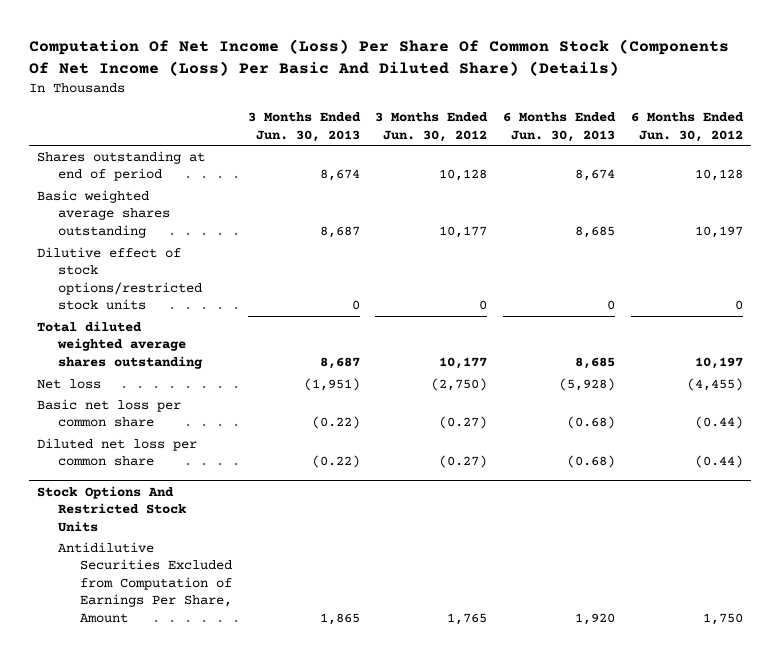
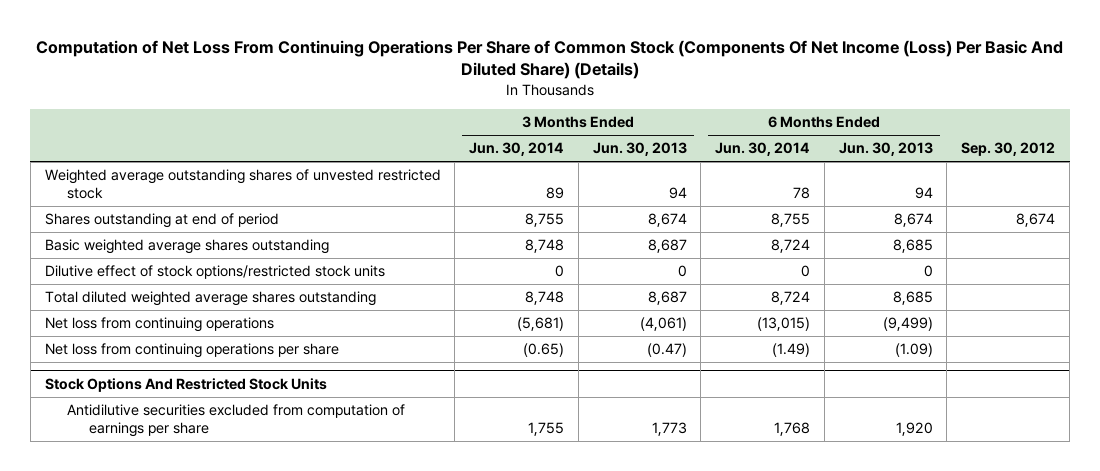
[28,38,729,76] Computation Of Net Income (Loss) Per Share Of Common Stock (Components Of Net Income (Loss) Per Basic And Diluted Share) (Details) -> [35,39,1063,80] Computation of Net Loss From Continuing Operations Per Share of Common Stock (Components Of Net Income (Loss) Per Basic And Diluted Share) (Details)
[375,111,489,142] 3 Months Ended Jun. 30, 2012 -> none
[630,111,744,142] 6 Months Ended Jun. 30, 2012 -> none
none -> [469,142,565,157] Jun. 30, 2014
none -> [715,142,811,157] Jun. 30, 2014
none -> [961,142,1056,157] Sep. 30, 2012
none -> [44,169,441,200] Weighted average outstanding shares of unvested restricted stock
[36,378,101,389] Net loss -> none
[36,398,181,428] Basic net loss per common share -> none
[36,437,197,467] Diluted net loss per common share -> none
none -> [44,317,274,333] Net loss from continuing operations
none -> [44,343,339,359] Net loss from continuing operations per share
[58,541,232,623] Antidilutive Securities Excluded from Computation of Earnings Per Share, Amount -> [66,404,405,438] Antidilutive securities excluded from computation of earnings per share
[319,612,360,625] 1,865 -> [651,422,687,437] 1,773

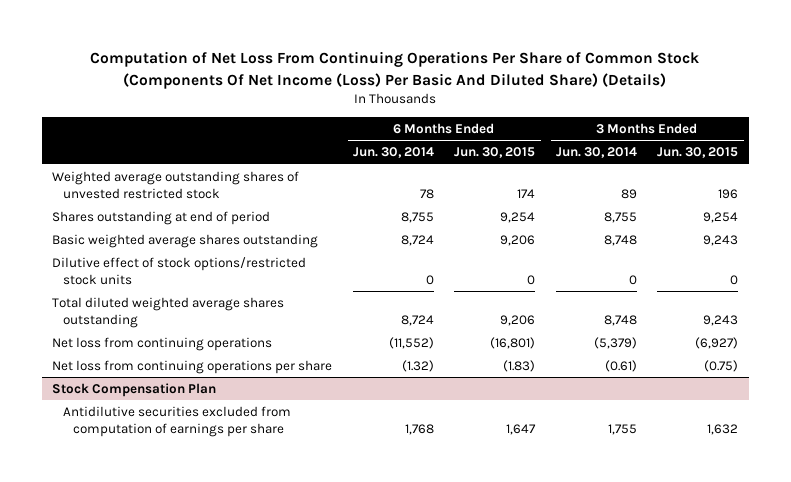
[592,142,687,157] Jun. 30, 2013 -> none
[838,142,933,157] Jun. 30, 2013 -> none
[961,142,1056,157] Sep. 30, 2012 -> none
none -> [454,147,536,159] Jun. 30, 2015
none -> [657,147,739,159] Jun. 30, 2015
[44,378,327,393] Stock Options And Restricted Stock Units -> none
[517,317,565,332] (5,681) -> [593,337,637,350] (5,379)
[757,317,811,332] (13,015) -> [388,337,434,350] (11,552)
[523,343,565,358] (0.65) -> [604,360,637,373] (0.61)
[772,343,811,358] (1.49) -> [401,360,434,373] (1.32)
none -> [52,383,217,398] Stock Compensation Plan

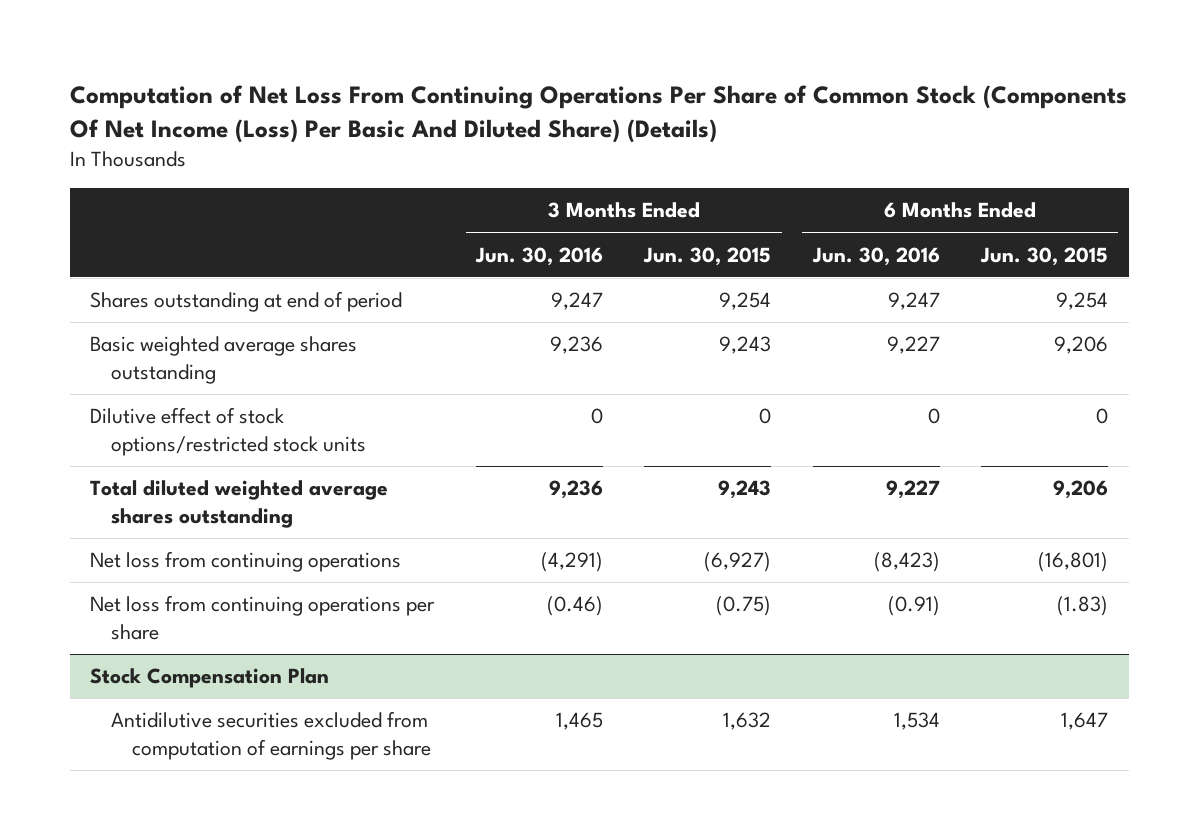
[352,147,434,159] Jun. 30, 2014 -> none
[555,147,637,159] Jun. 30, 2014 -> none
none -> [474,246,603,266] Jun. 30, 2016
none -> [811,246,940,266] Jun. 30, 2016
[52,171,300,200] Weighted average outstanding shares of unvested restricted stock -> none

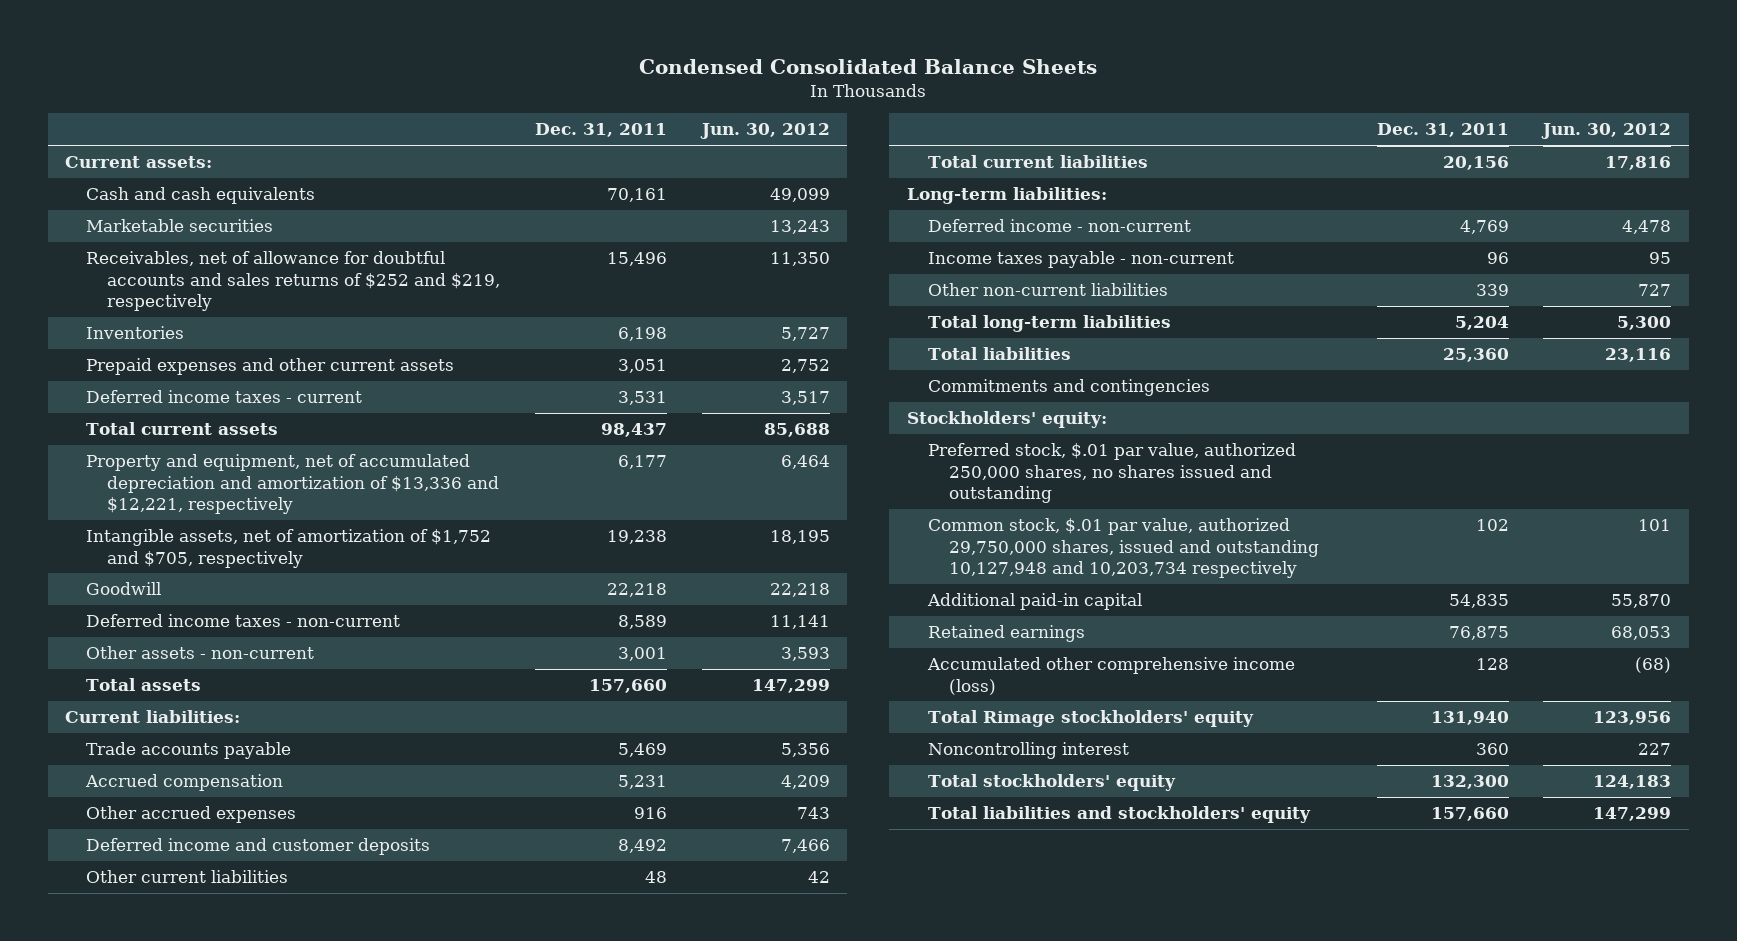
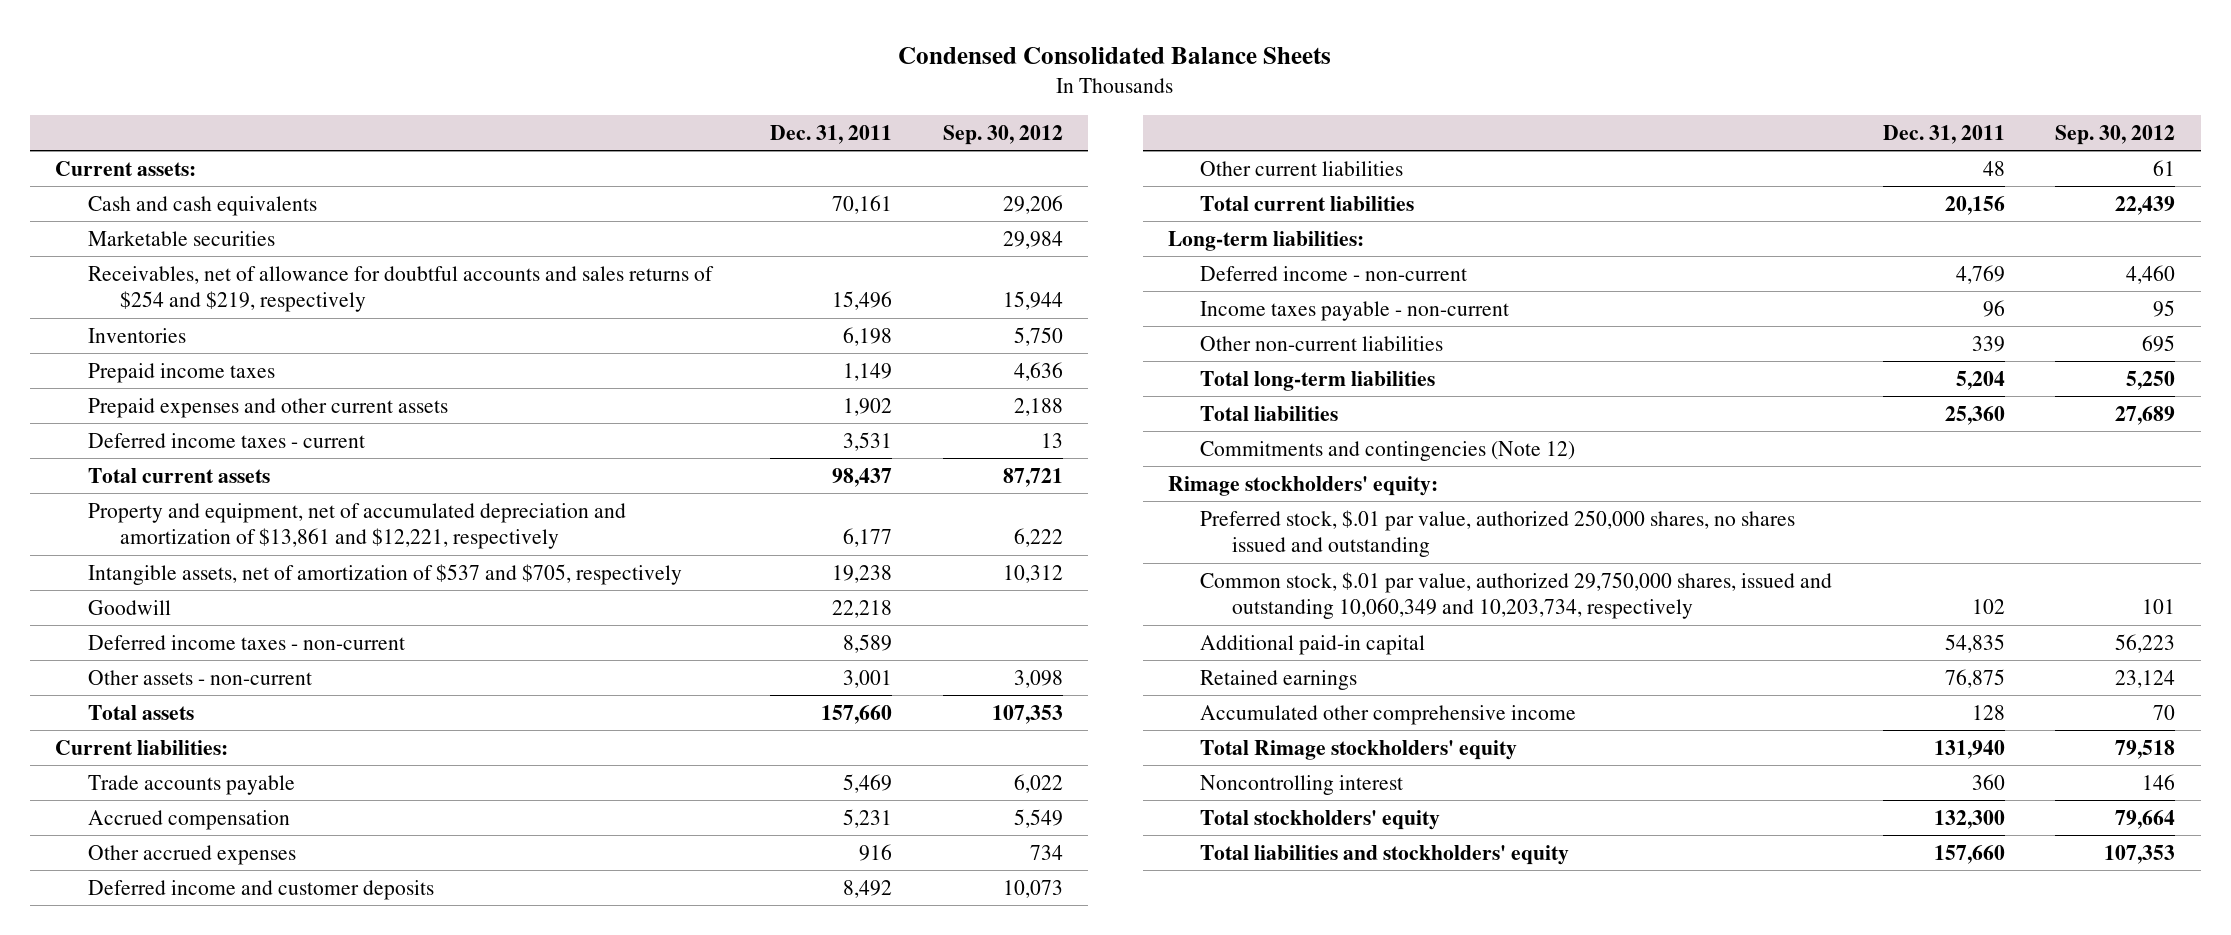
[699,123,830,140] Jun. 30, 2012 -> none
none -> [942,124,1063,145] Sep. 30, 2012
[86,250,501,312] Receivables, net of allowance for doubtful accounts and sales returns of $252 and $219, respectively -> [87,265,714,313] Receivables, net of allowance for doubtful accounts and sales returns of $254 and $219, respectively
none -> [87,362,275,383] Prepaid income taxes
[618,358,668,373] 3,051 -> [843,397,893,416] 1,902
[86,453,500,515] Property and equipment, net of accumulated depreciation and amortization of $13,336 and $12,221, respectively -> [87,502,626,550] Property and equipment, net of accumulated depreciation and amortization of $13,861 and $12,221, respectively
[86,528,492,568] Intangible assets, net of amortization of $1,752 and $705, respectively -> [87,563,682,585] Intangible assets, net of amortization of $537 and $705, respectively
[927,378,1210,396] Commitments and contingencies -> [1199,440,1575,461] Commitments and contingencies (Note 12)
[906,410,1107,428] Stockholders' equity: -> [1167,475,1438,496] Rimage stockholders' equity:
[927,517,1319,579] Common stock, $.01 par value, authorized 29,750,000 shares, issued and outstanding 10,127,948 and 10,203,734 respectively -> [1199,571,1832,620] Common stock, $.01 par value, authorized 29,750,000 shares, issued and outstanding 10,060,349 and 10,203,734, respectively
[926,656,1295,695] Accumulated other comprehensive income (loss) -> [1199,704,1576,725] Accumulated other comprehensive income

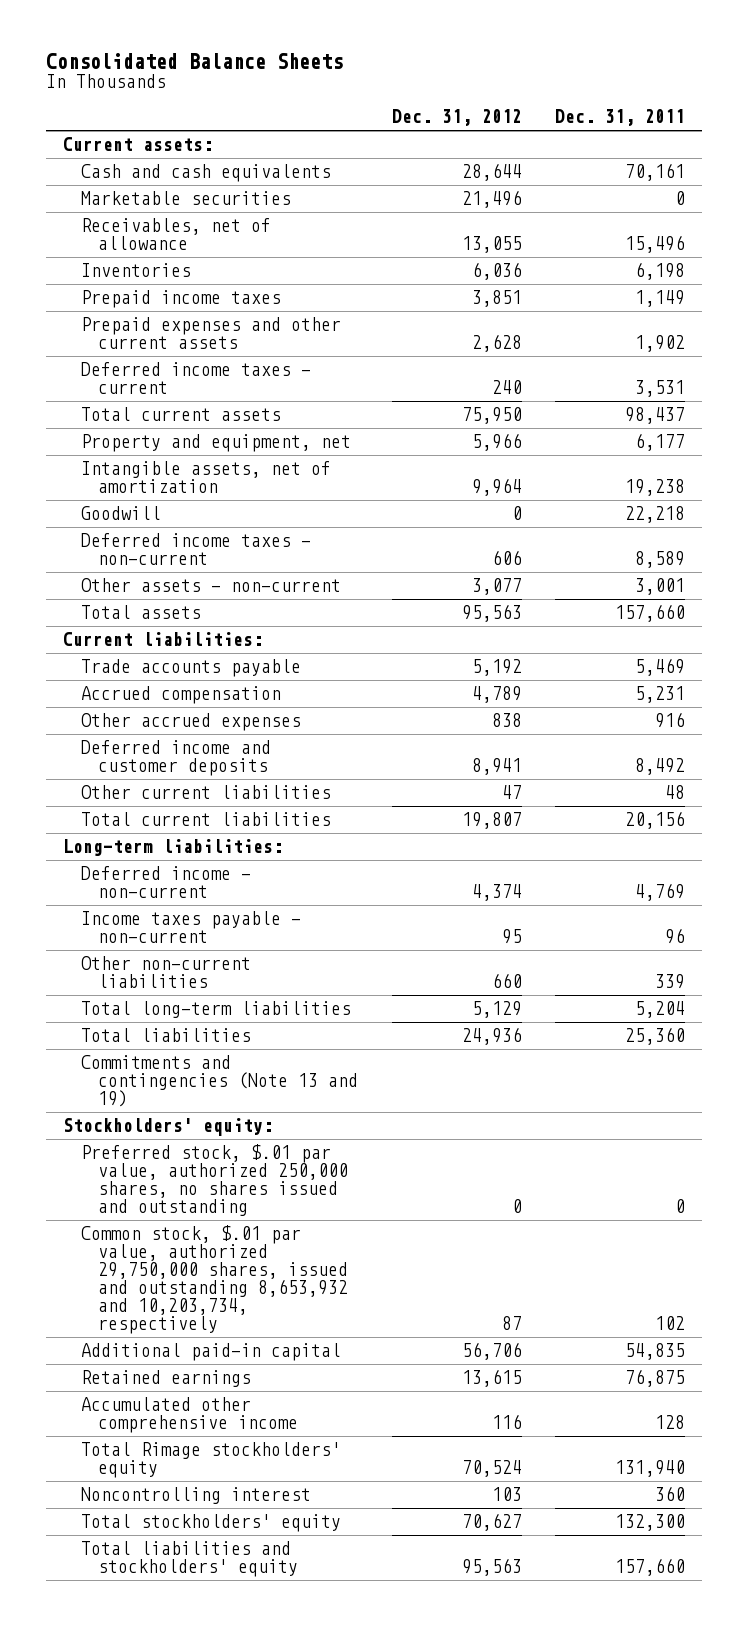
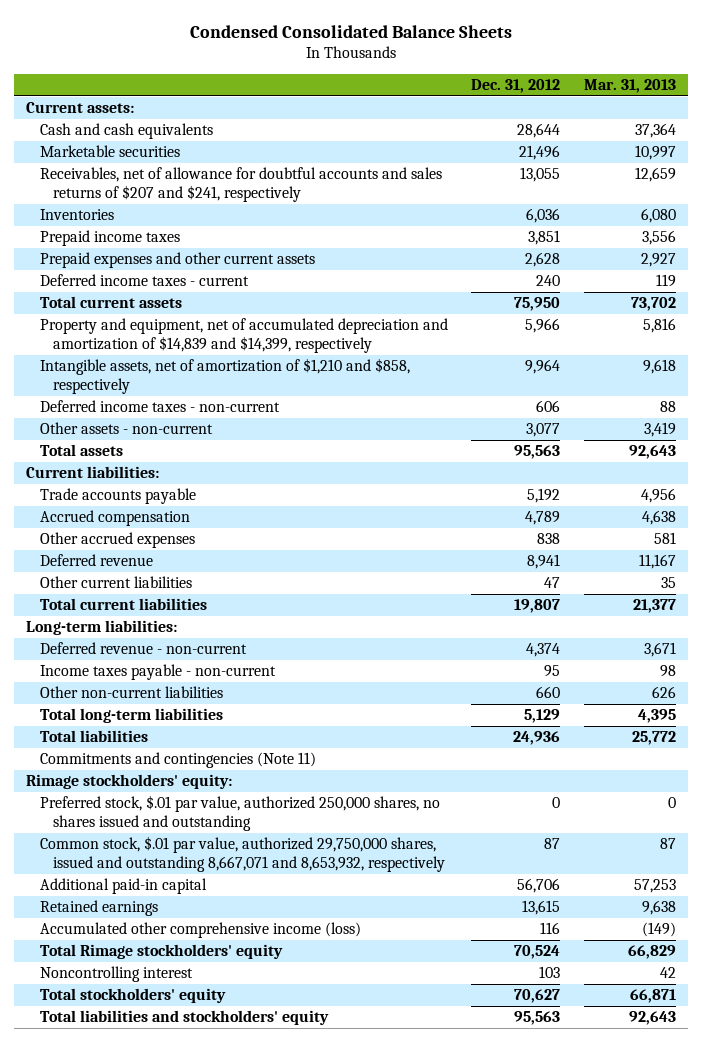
[46,52,344,69] Consolidated Balance Sheets -> [189,24,512,38] Condensed Consolidated Balance Sheets
[555,109,686,127] Dec. 31, 2011 -> none
none -> [583,78,676,93] Mar. 31, 2013
[80,218,271,251] Receivables, net of allowance -> [39,167,442,202] Receivables, net of allowance for doubtful accounts and sales returns of $207 and $241, respectively
[80,506,161,521] Goodwill -> none
[80,434,351,453] Property and equipment, net -> [39,318,448,353] Property and equipment, net of accumulated depreciation and amortization of $14,839 and $14,399, respectively
[80,461,331,494] Intangible assets, net of amortization -> [39,358,410,394] Intangible assets, net of amortization of $1,210 and $858, respectively
[80,740,271,777] Deferred income and customer deposits -> [39,554,153,567] Deferred revenue
[80,866,251,899] Deferred income - non-current -> [39,642,247,655] Deferred revenue - non-current
[80,1055,359,1108] Commitments and contingencies (Note 13 and 19) -> [39,752,316,769] Commitments and contingencies (Note 11)
[62,1118,273,1137] Stockholders' equity: -> [25,774,232,790] Rimage stockholders' equity:
[80,1225,349,1335] Common stock, $.01 par value, authorized 29,750,000 shares, issued and outstanding 8,653,932 and 10,203,734, respectively -> [39,836,446,872] Common stock, $.01 par value, authorized 29,750,000 shares, issued and outstanding 8,667,071 and 8,653,932, respectively
[80,1397,299,1434] Accumulated other comprehensive income -> [39,922,361,939] Accumulated other comprehensive income (loss)

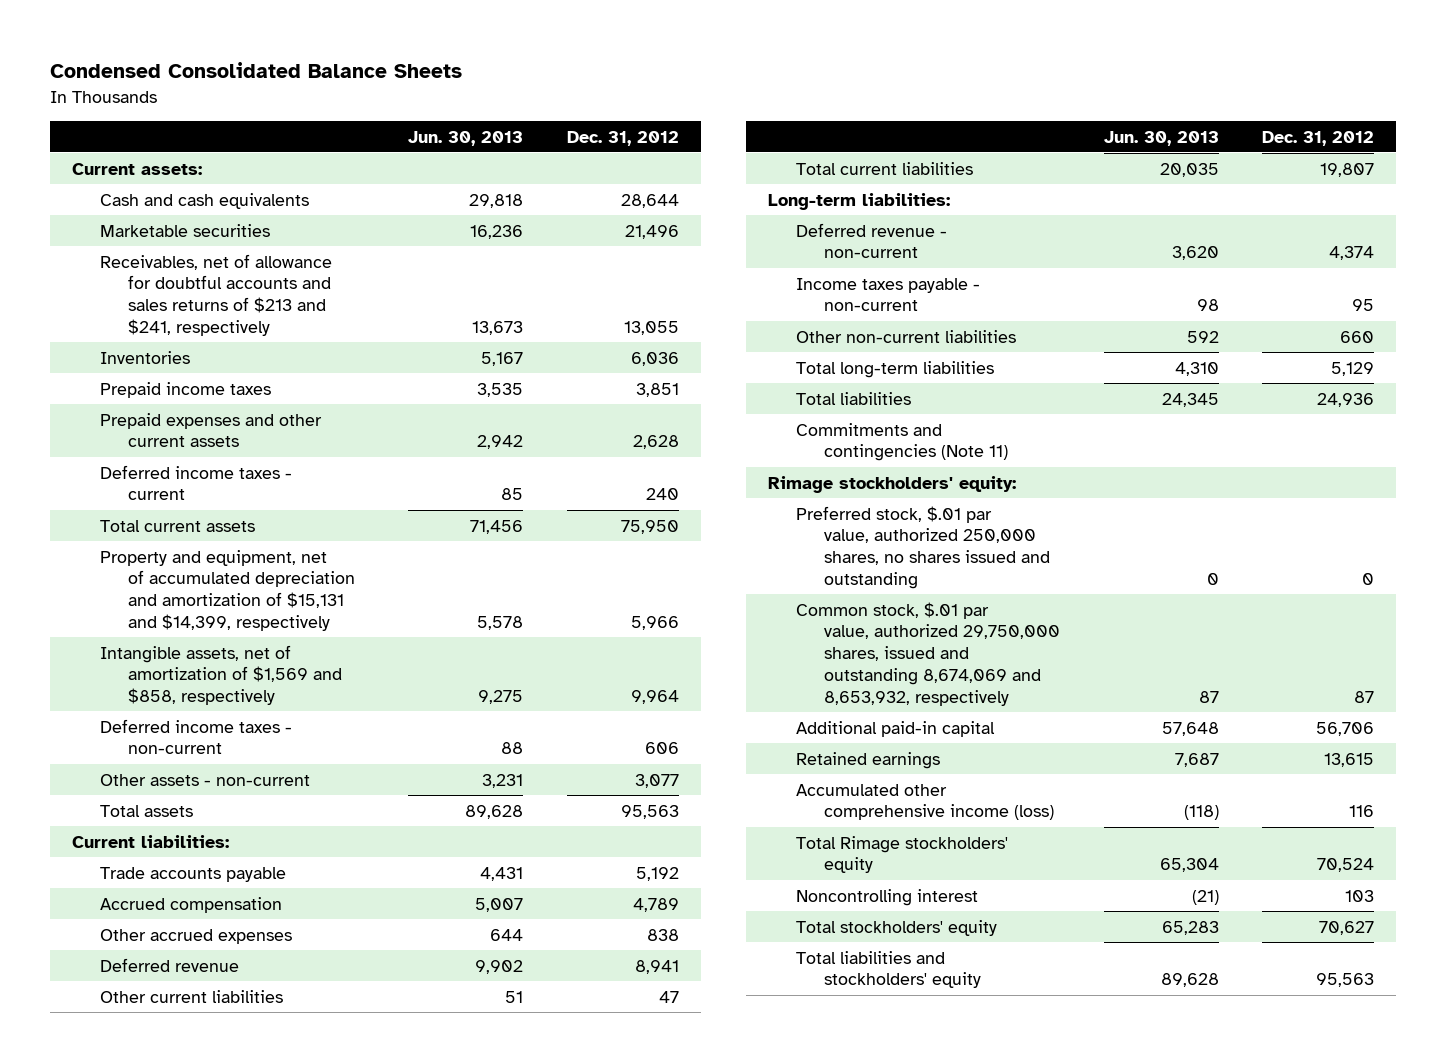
[583,78,676,93] Mar. 31, 2013 -> none
none -> [407,130,523,146] Jun. 30, 2013
[39,167,442,202] Receivables, net of allowance for doubtful accounts and sales returns of $207 and $241, respectively -> [100,253,333,337] Receivables, net of allowance for doubtful accounts and sales returns of $213 and $241, respectively
[39,318,448,353] Property and equipment, net of accumulated depreciation and amortization of $14,839 and $14,399, respectively -> [100,549,355,632] Property and equipment, net of accumulated depreciation and amortization of $15,131 and $14,399, respectively
[39,358,410,394] Intangible assets, net of amortization of $1,210 and $858, respectively -> [100,644,342,706] Intangible assets, net of amortization of $1,569 and $858, respectively
[39,836,446,872] Common stock, $.01 par value, authorized 29,750,000 shares, issued and outstanding 8,667,071 and 8,653,932, respectively -> [795,601,1060,706] Common stock, $.01 par value, authorized 29,750,000 shares, issued and outstanding 8,674,069 and 8,653,932, respectively

